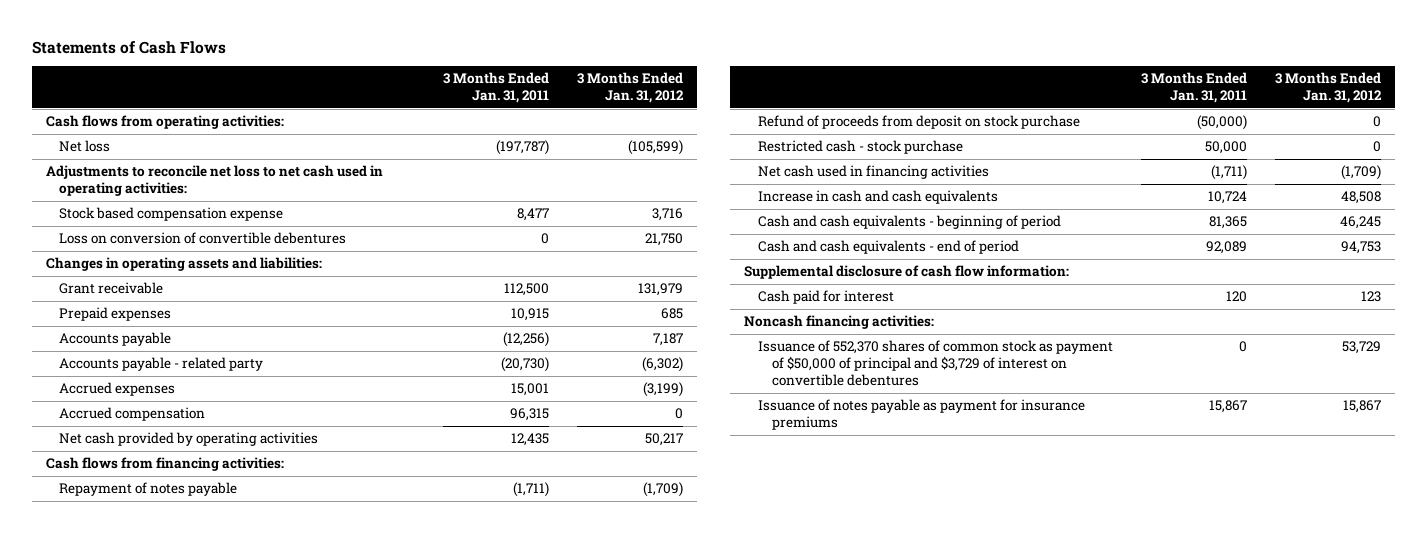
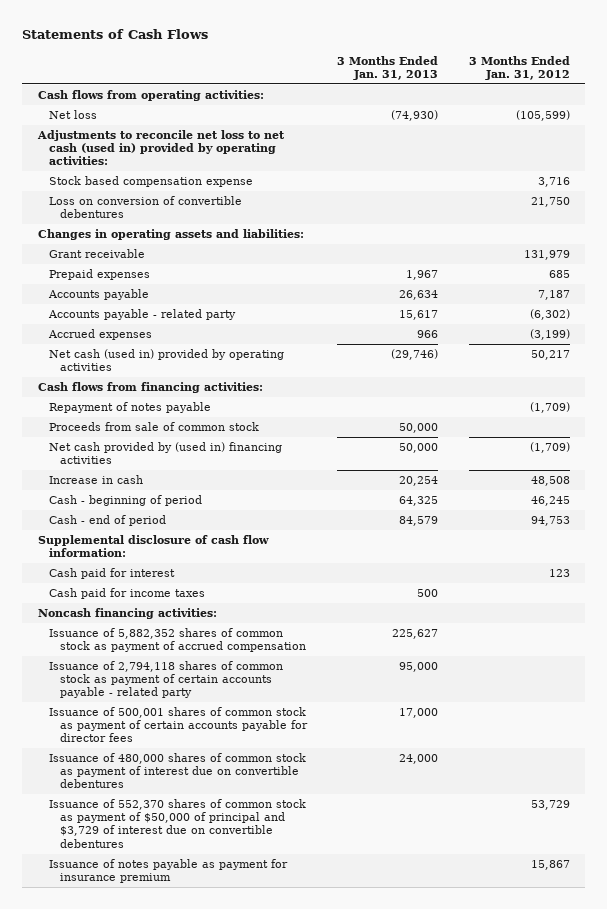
[442,72,549,104] 3 Months Ended Jan. 31, 2011 -> none
none -> [337,55,439,80] 3 Months Ended Jan. 31, 2013
[45,165,383,197] Adjustments to reconcile net loss to net cash used in operating activities: -> [36,130,285,166] Adjustments to reconcile net loss to net cash (used in) provided by operating activities:
[59,407,206,422] Accrued compensation -> none
[59,432,319,447] Net cash provided by operating activities -> [48,349,284,372] Net cash (used in) provided by operating activities
[757,115,1080,130] Refund of proceeds from deposit on stock purchase -> none
[757,140,963,155] Restricted cash - stock purchase -> none
none -> [48,422,259,432] Proceeds from sale of common stock
[757,165,989,180] Net cash used in financing activities -> [48,442,282,465] Net cash provided by (used in) financing activities
[757,190,998,205] Increase in cash and cash equivalents -> [48,475,143,485] Increase in cash
[757,215,1061,230] Cash and cash equivalents - beginning of period -> [48,495,202,507] Cash - beginning of period
[757,240,1019,255] Cash and cash equivalents - end of period -> [48,515,166,527] Cash - end of period
none -> [48,588,205,600] Cash paid for income taxes
none -> [48,628,306,653] Issuance of 5,882,352 shares of common stock as payment of accrued compensation
none -> [48,661,283,699] Issuance of 2,794,118 shares of common stock as payment of certain accounts payable - related party
none -> [48,707,308,743] Issuance of 500,001 shares of common stock as payment of certain accounts payable for director fees
none -> [48,753,306,789] Issuance of 480,000 shares of common stock as payment of interest due on convertible debentures
[757,340,1113,387] Issuance of 552,370 shares of common stock as payment of $50,000 of principal and $3,729 of interest on convertible debentures -> [48,799,306,848] Issuance of 552,370 shares of common stock as payment of $50,000 of principal and $3,729 of interest due on convertible debentures
[757,399,1085,431] Issuance of notes payable as payment for insurance premiums -> [48,859,288,884] Issuance of notes payable as payment for insurance premium

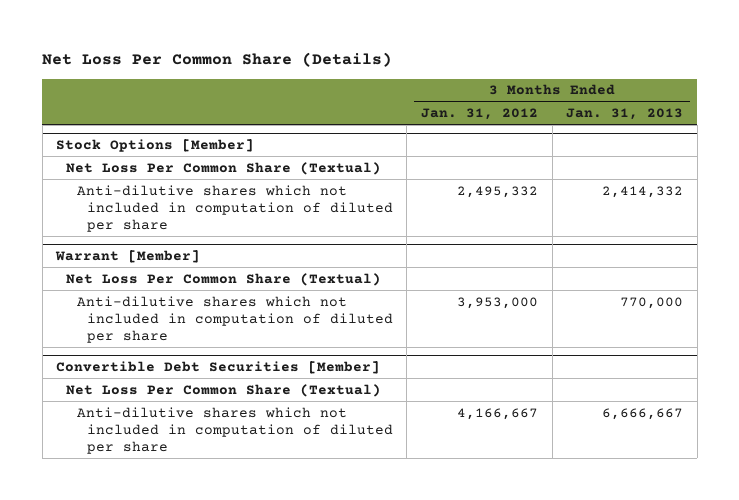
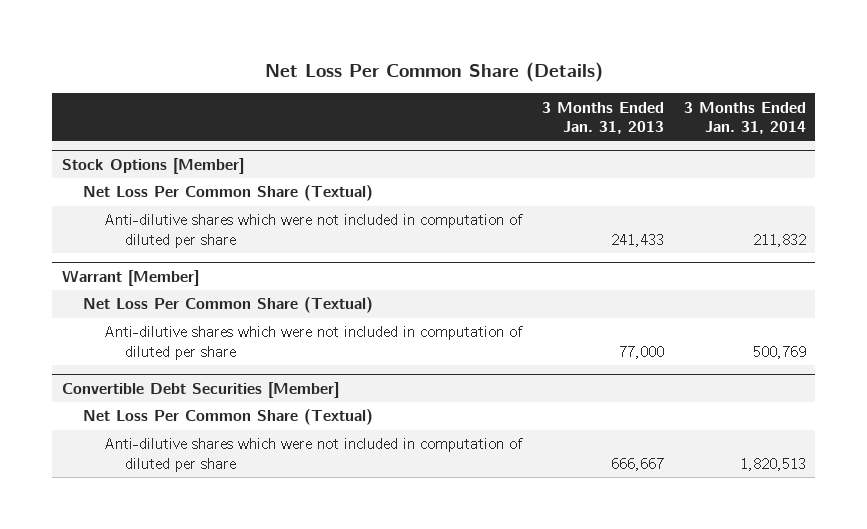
[420,108,538,121] Jan. 31, 2012 -> none
none -> [683,101,806,134] 3 Months Ended Jan. 31, 2014
[76,184,393,233] Anti-dilutive shares which not included in computation of diluted per share -> [104,214,524,248] Anti-dilutive shares which were not included in computation of diluted per share
[602,185,684,198] 2,414,332 -> [610,233,664,247] 241,433
[76,295,393,344] Anti-dilutive shares which not included in computation of diluted per share -> [104,326,524,360] Anti-dilutive shares which were not included in computation of diluted per share
[620,296,684,309] 770,000 -> [618,345,664,359] 77,000
[76,406,393,455] Anti-dilutive shares which not included in computation of diluted per share -> [104,438,524,472] Anti-dilutive shares which were not included in computation of diluted per share
[602,407,684,420] 6,666,667 -> [610,457,664,471] 666,667

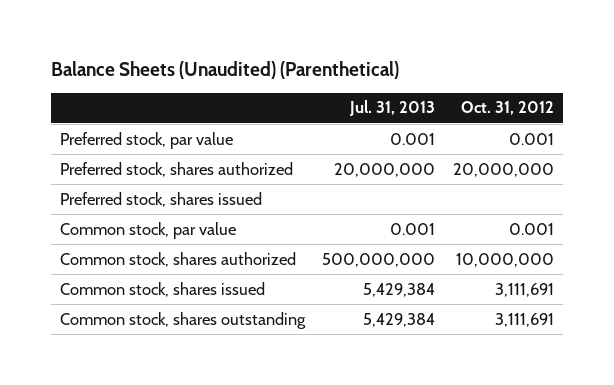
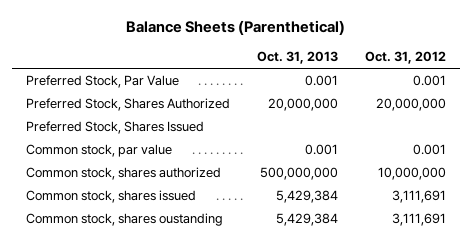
[50,61,399,80] Balance Sheets (Unaudited) (Parenthetical) -> [126,20,346,36] Balance Sheets (Parenthetical)
[349,100,436,117] Jul. 31, 2013 -> none
none -> [257,51,339,65] Oct. 31, 2013
[59,131,233,149] Preferred stock, par value -> [25,75,179,89] Preferred Stock, Par Value
[59,161,293,177] Preferred stock, shares authorized -> [25,98,230,112] Preferred Stock, Shares Authorized
[59,191,262,207] Preferred stock, shares issued -> [25,121,204,135] Preferred Stock, Shares Issued
[59,311,306,329] Common stock, shares outstanding -> [25,213,223,227] Common stock, shares oustanding

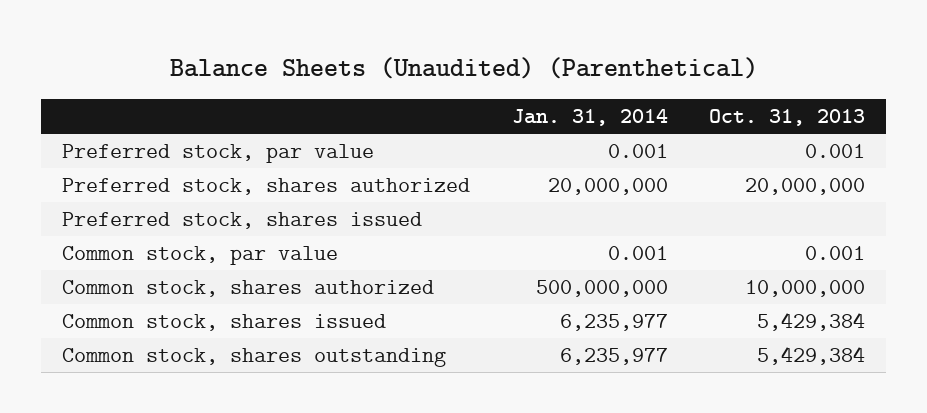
[126,20,346,36] Balance Sheets (Parenthetical) -> [169,57,758,80] Balance Sheets (Unaudited) (Parenthetical)
[365,51,447,65] Oct. 31, 2012 -> none
none -> [511,109,668,127] Jan. 31, 2014
[25,75,179,89] Preferred Stock, Par Value -> [61,143,374,163] Preferred stock, par value
[25,98,230,112] Preferred Stock, Shares Authorized -> [61,177,470,195] Preferred stock, shares authorized
[25,121,204,135] Preferred Stock, Shares Issued -> [61,211,422,229] Preferred stock, shares issued
[260,167,339,181] 500,000,000 -> [745,279,866,297] 10,000,000
[25,213,223,227] Common stock, shares oustanding -> [61,347,446,367] Common stock, shares outstanding

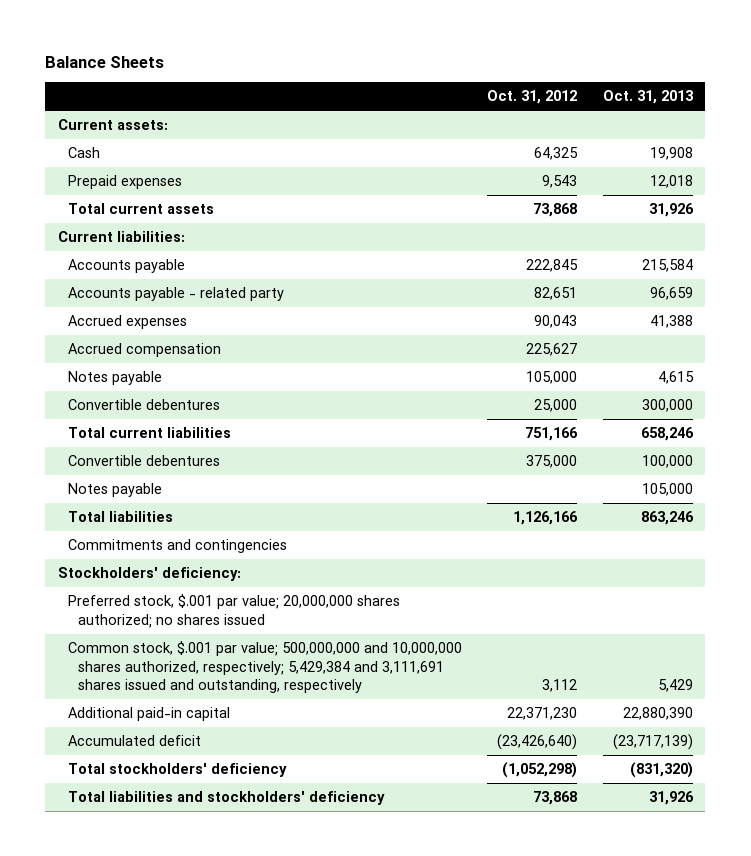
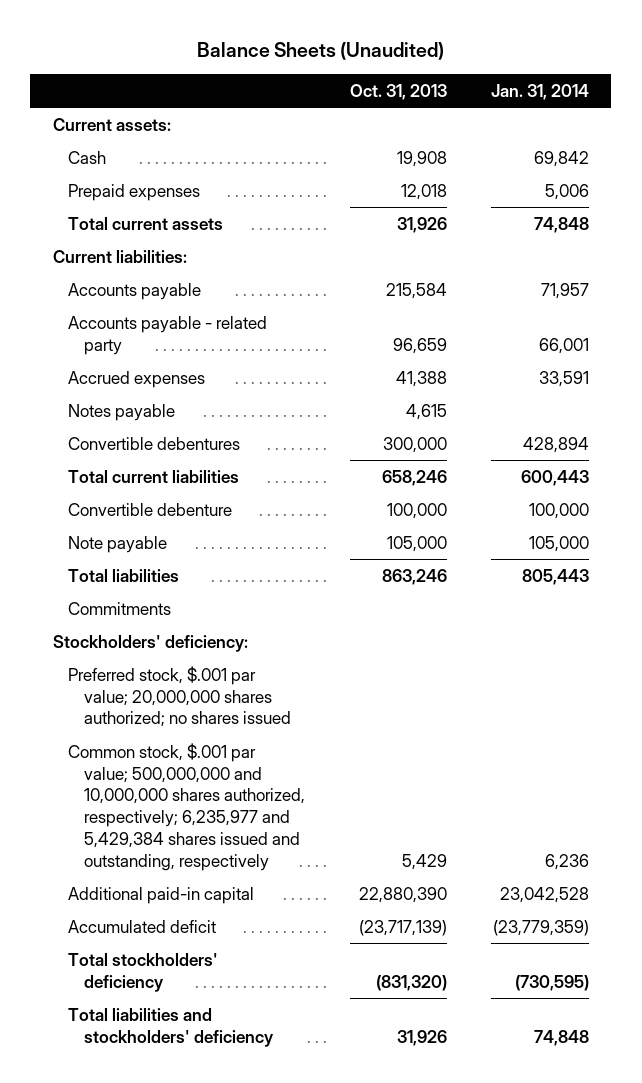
[45,55,165,68] Balance Sheets -> [196,41,444,60] Balance Sheets (Unaudited)
[487,90,578,105] Oct. 31, 2012 -> none
none -> [490,83,589,100] Jan. 31, 2014
[68,343,222,358] Accrued compensation -> none
[68,455,221,467] Convertible debentures -> [68,502,233,516] Convertible debenture
[68,483,163,498] Notes payable -> [68,535,168,553] Note payable
[68,539,288,554] Commitments and contingencies -> [68,601,172,615] Commitments
[68,641,463,694] Common stock, $.001 par value; 500,000,000 and 10,000,000 shares authorized, respectively; 5,429,384 and 3,111,691 shares issued and outstanding, respectively -> [68,742,306,871] Common stock, $.001 par value; 500,000,000 and 10,000,000 shares authorized, respectively; 6,235,977 and 5,429,384 shares issued and outstanding, respectively

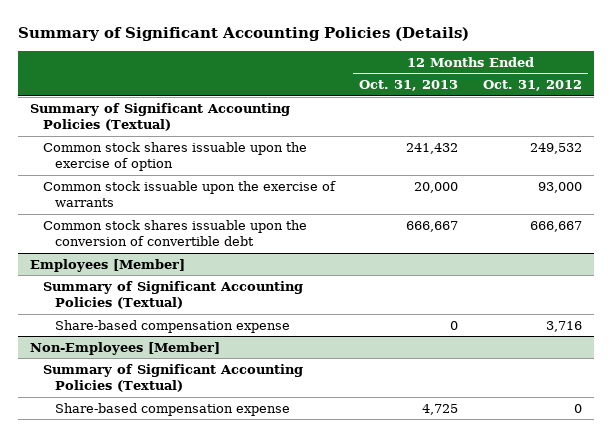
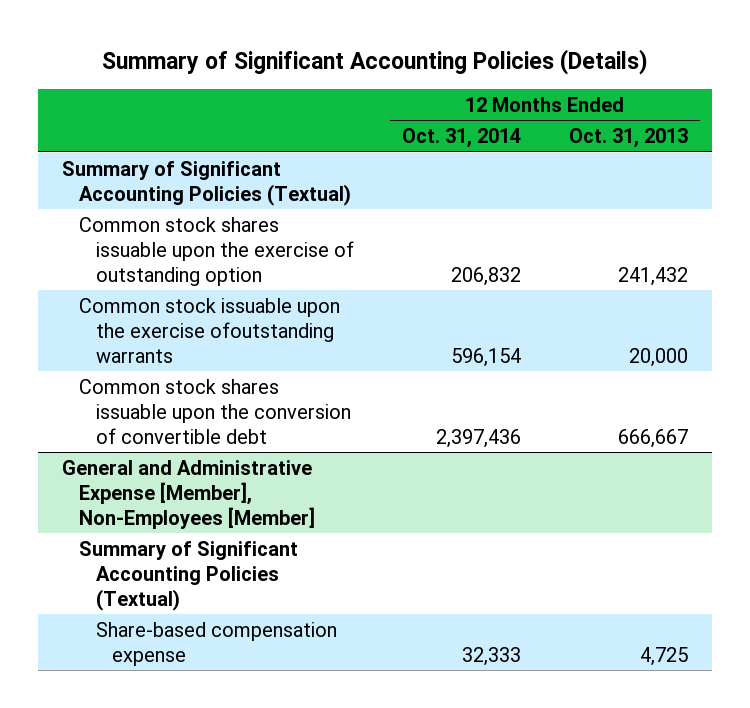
[483,80,583,92] Oct. 31, 2012 -> none
none -> [401,128,521,149] Oct. 31, 2014
[42,141,307,172] Common stock shares issuable upon the exercise of option -> [78,216,354,286] Common stock shares issuable upon the exercise of outstanding option
[42,180,336,208] Common stock issuable upon the exercise of warrants -> [78,297,340,363] Common stock issuable upon the exercise ofoutstanding warrants
[30,258,186,272] Employees [Member] -> none
[42,280,303,310] Summary of Significant Accounting Policies (Textual) -> none
[55,319,291,333] Share-based compensation expense -> none
[30,341,221,355] Non-Employees [Member] -> none
none -> [61,459,315,529] General and Administrative Expense [Member], Non-Employees [Member]

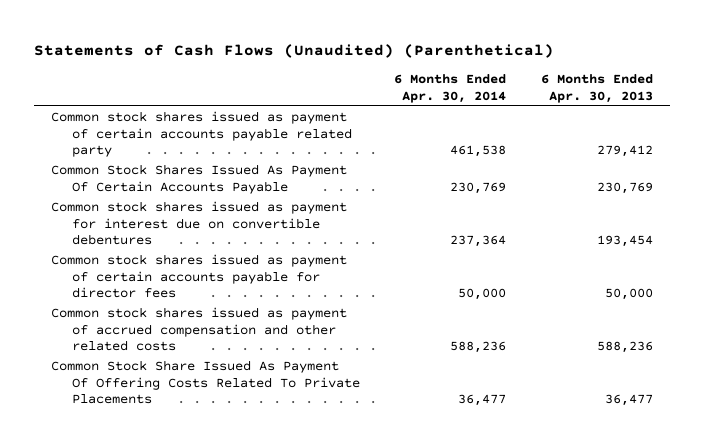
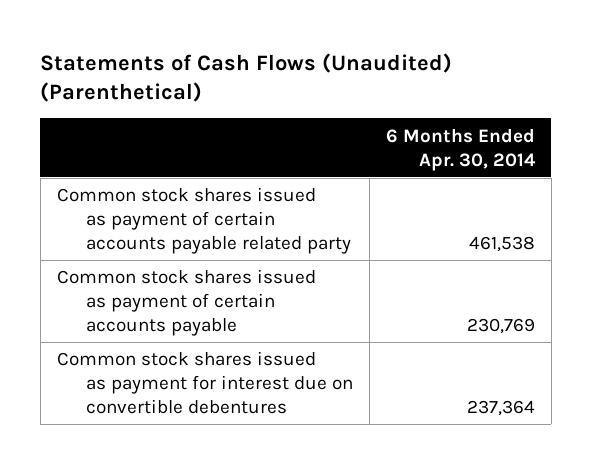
[540,74,653,103] 6 Months Ended Apr. 30, 2013 -> none
[50,164,347,194] Common Stock Shares Issued As Payment Of Certain Accounts Payable -> [56,269,316,336] Common stock shares issued as payment of certain accounts payable
[50,254,347,298] Common stock shares issued as payment of certain accounts payable for director fees -> none
[50,307,347,351] Common stock shares issued as payment of accrued compensation and other related costs -> none
[50,360,361,404] Common Stock Share Issued As Payment Of Offering Costs Related To Private Placements -> none

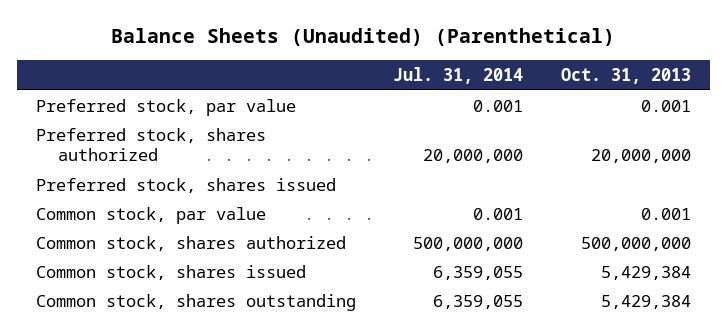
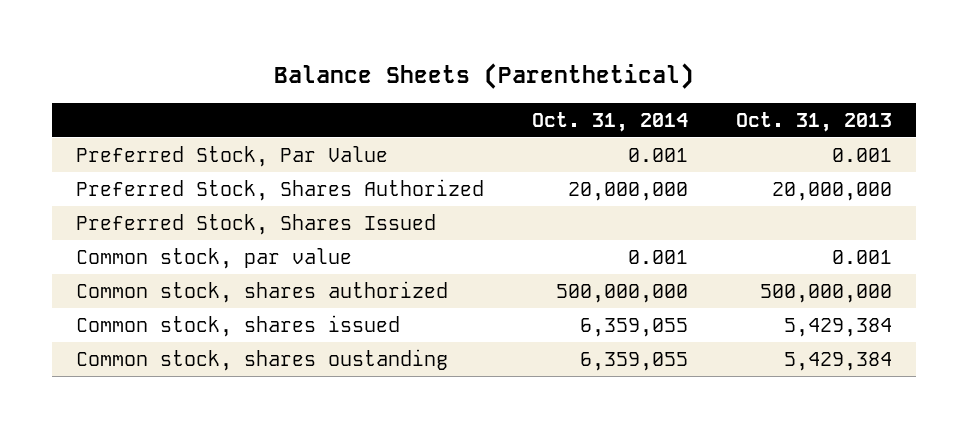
[111,28,616,47] Balance Sheets (Unaudited) (Parenthetical) -> [274,62,695,89] Balance Sheets (Parenthetical)
[393,67,524,85] Jul. 31, 2014 -> none
none -> [532,111,689,132] Oct. 31, 2014
[35,98,296,116] Preferred stock, par value -> [76,146,389,168] Preferred Stock, Par Value
[35,127,266,162] Preferred stock, shares authorized -> [76,179,485,202] Preferred Stock, Shares Authorized
[35,177,336,193] Preferred stock, shares issued -> [76,214,437,236] Preferred Stock, Shares Issued
[35,293,356,311] Common stock, shares outstanding -> [76,349,449,372] Common stock, shares oustanding

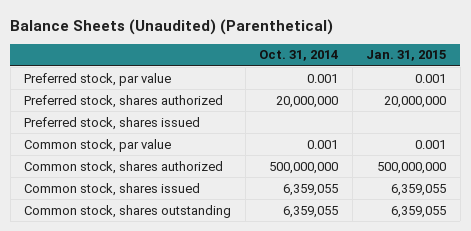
[274,62,695,89] Balance Sheets (Parenthetical) -> [10,18,334,35] Balance Sheets (Unaudited) (Parenthetical)
[736,111,893,132] Oct. 31, 2013 -> none
none -> [366,50,447,62] Jan. 31, 2015
[76,146,389,168] Preferred Stock, Par Value -> [24,72,172,86] Preferred stock, par value
[76,179,485,202] Preferred Stock, Shares Authorized -> [24,94,224,108] Preferred stock, shares authorized
[76,214,437,236] Preferred Stock, Shares Issued -> [24,116,201,130] Preferred stock, shares issued
[76,349,449,372] Common stock, shares oustanding -> [24,204,232,218] Common stock, shares outstanding

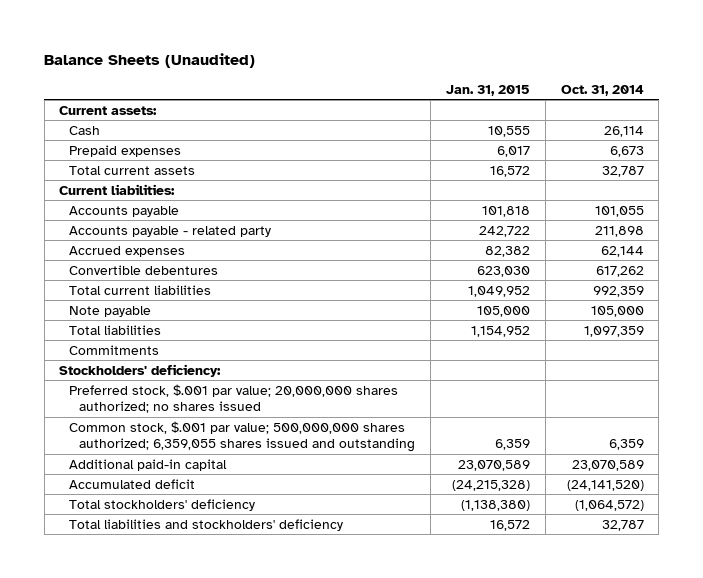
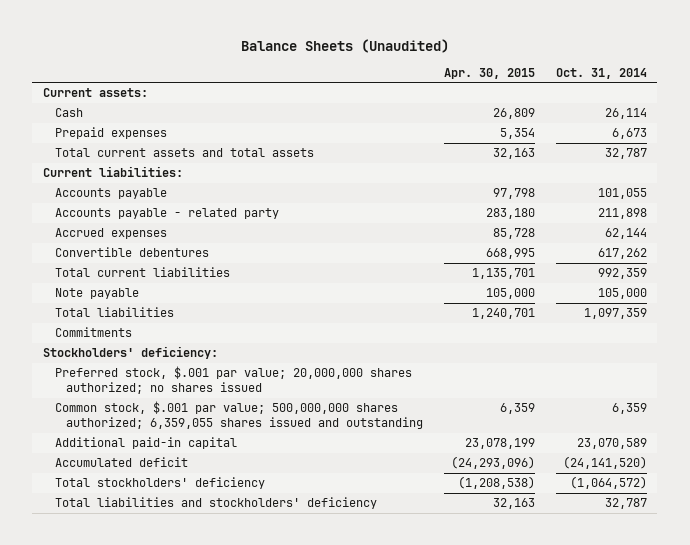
[445,84,530,96] Jan. 31, 2015 -> none
none -> [444,68,536,80] Apr. 30, 2015
[69,165,196,175] Total current assets -> [54,148,314,158] Total current assets and total assets

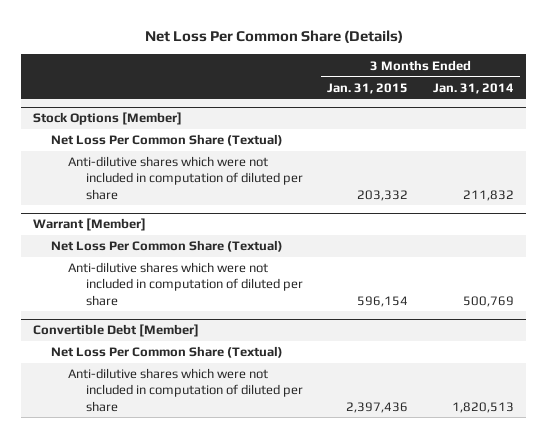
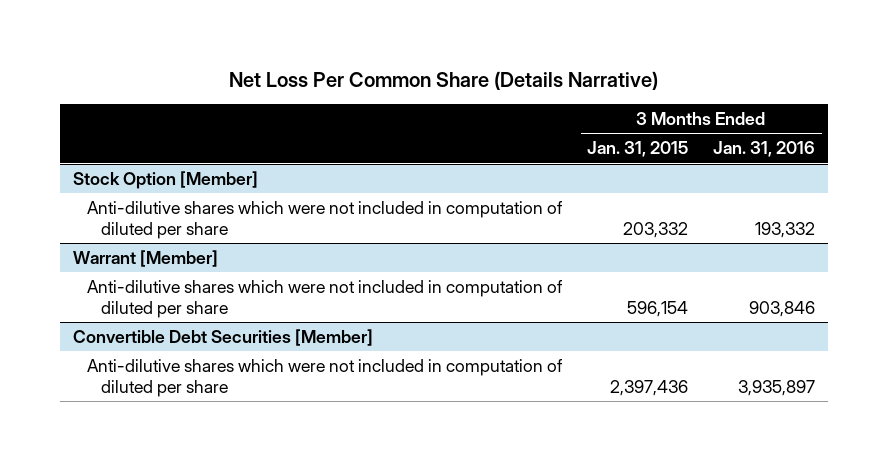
[144,30,403,44] Net Loss Per Common Share (Details) -> [229,70,659,90] Net Loss Per Common Share (Details Narrative)
[432,82,514,94] Jan. 31, 2014 -> none
none -> [713,141,816,158] Jan. 31, 2016
[50,134,283,147] Net Loss Per Common Share (Textual) -> none
[33,112,183,126] Stock Options [Member] -> [72,170,258,189] Stock Option [Member]
[50,240,283,253] Net Loss Per Common Share (Textual) -> none
[50,346,283,359] Net Loss Per Common Share (Textual) -> none
[33,324,200,338] Convertible Debt [Member] -> [72,328,373,346] Convertible Debt Securities [Member]

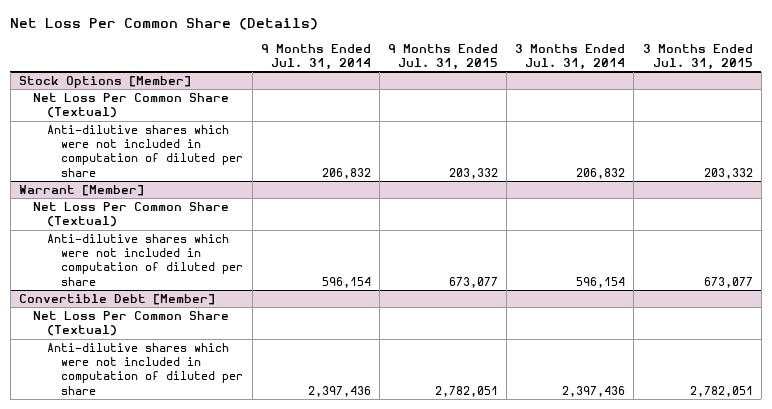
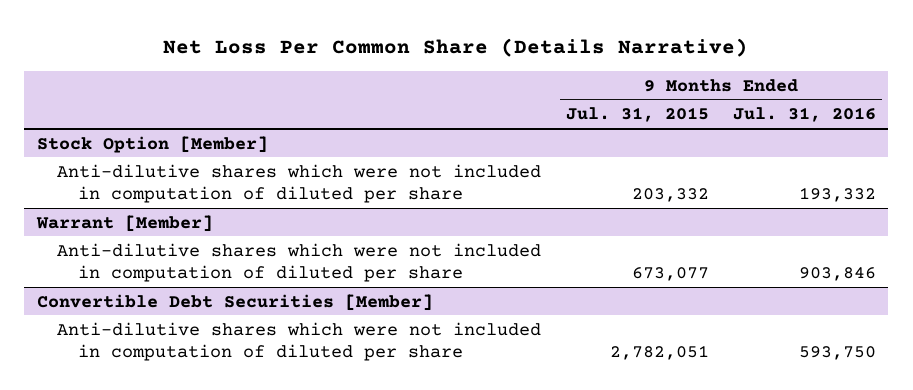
[10,18,319,31] Net Loss Per Common Share (Details) -> [163,37,749,57] Net Loss Per Common Share (Details Narrative)
[260,43,371,70] 9 Months Ended Jul. 31, 2014 -> none
[515,43,626,70] 3 Months Ended Jul. 31, 2014 -> none
[642,43,753,70] 3 Months Ended Jul. 31, 2015 -> none
none -> [733,107,877,123] Jul. 31, 2016
[33,93,230,119] Net Loss Per Common Share (Textual) -> none
[19,76,192,89] Stock Options [Member] -> [36,135,268,153] Stock Option [Member]
[33,202,230,228] Net Loss Per Common Share (Textual) -> none
[33,311,230,337] Net Loss Per Common Share (Textual) -> none
[19,294,216,306] Convertible Debt [Member] -> [36,293,433,311] Convertible Debt Securities [Member]

